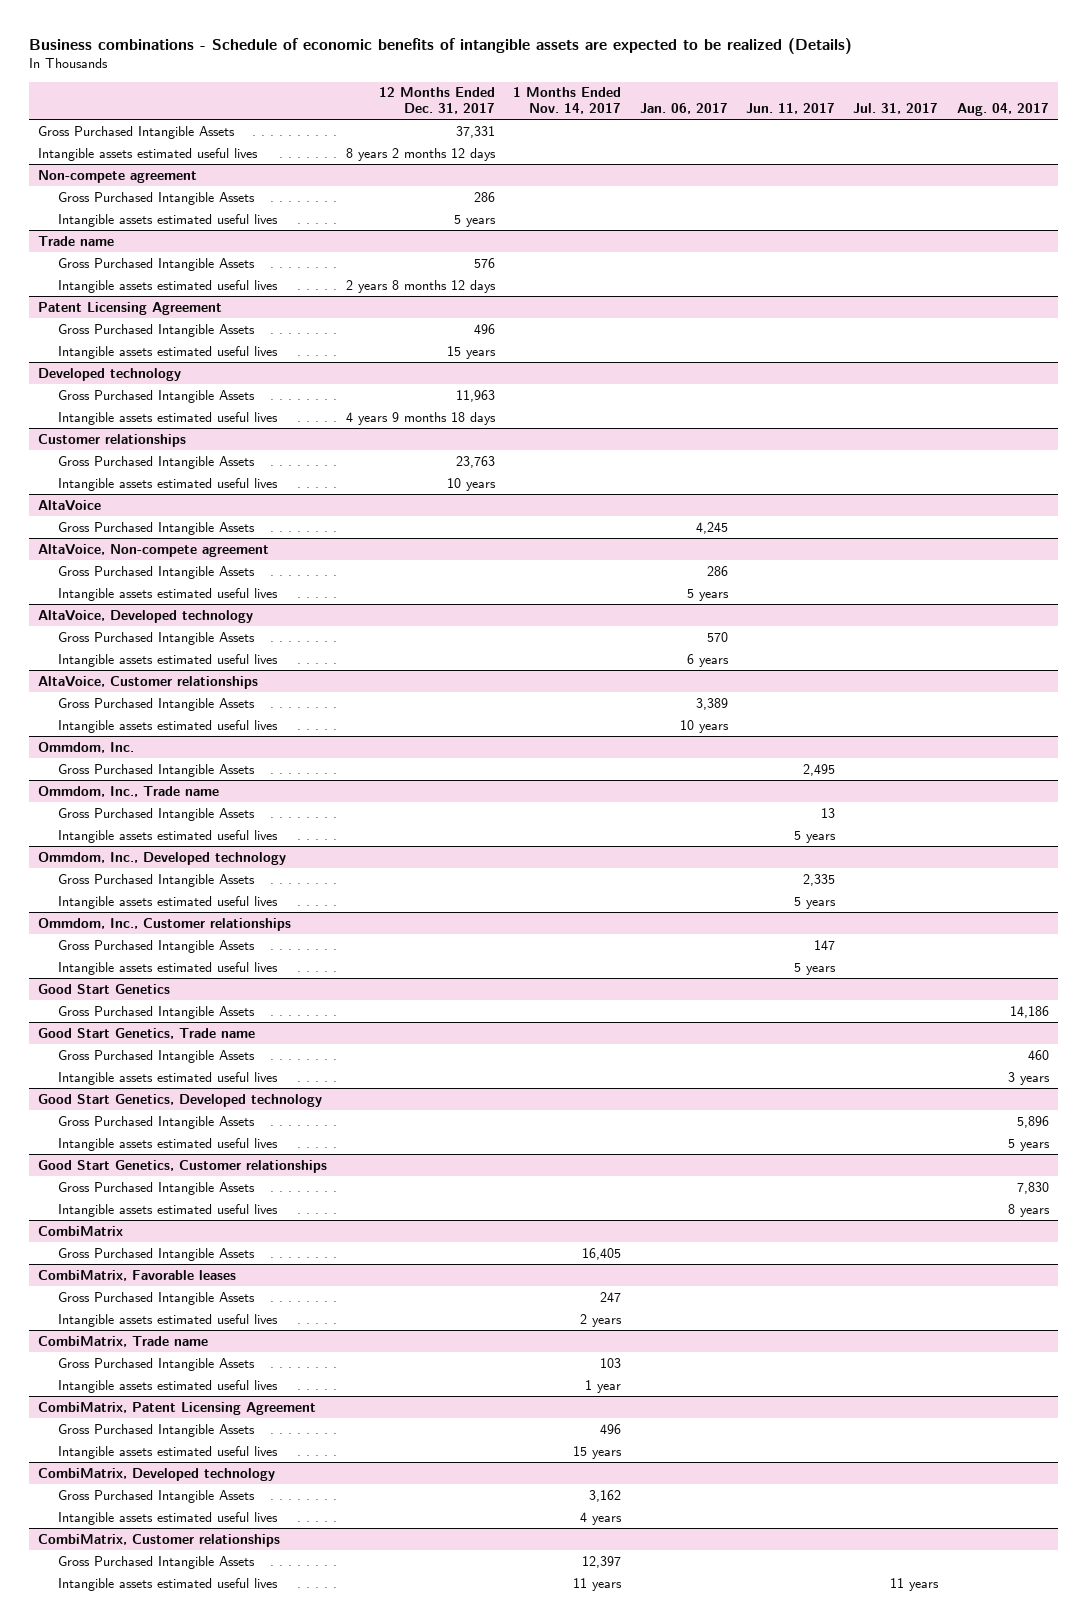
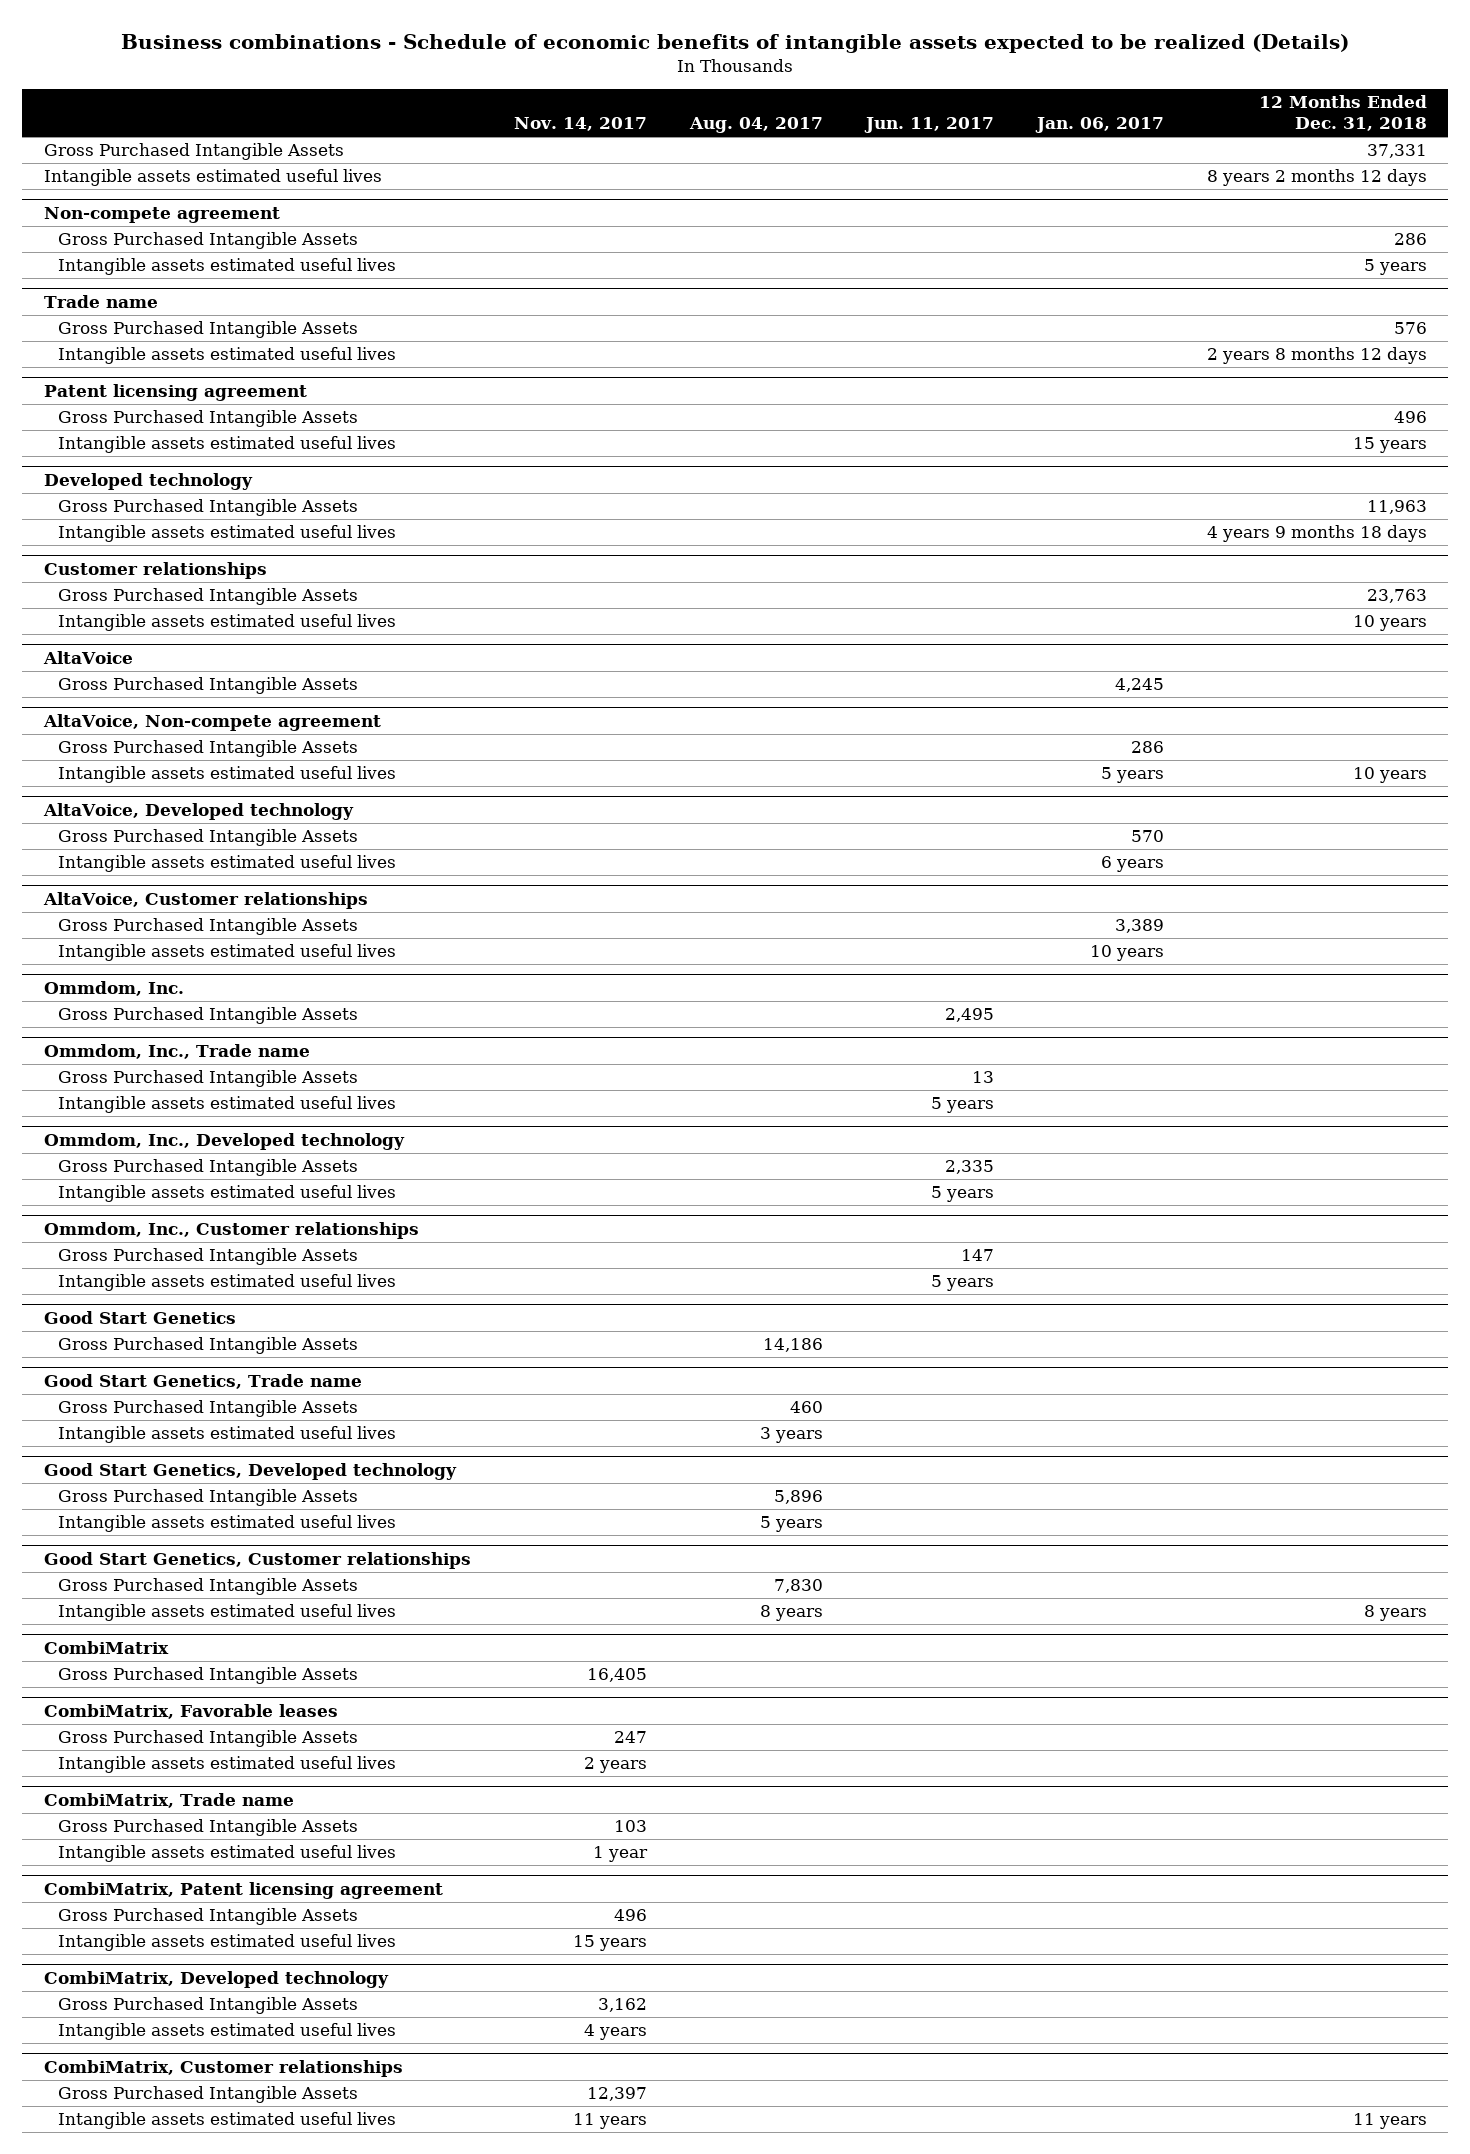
[29,38,853,55] Business combinations - Schedule of economic benefits of intangible assets are expected to be realized (Details) -> [121,33,1350,53] Business combinations - Schedule of economic benefits of intangible assets expected to be realized (Details)
[378,87,495,115] 12 Months Ended Dec. 31, 2017 -> none
[513,87,622,115] 1 Months Ended Nov. 14, 2017 -> none
[853,103,939,115] Jul. 31, 2017 -> none
none -> [513,117,647,132] Nov. 14, 2017
none -> [1258,94,1427,132] 12 Months Ended Dec. 31, 2018
[38,301,223,315] Patent Licensing Agreement -> [43,383,307,401] Patent licensing agreement
[38,1401,317,1415] CombiMatrix, Patent Licensing Agreement -> [43,1881,443,1899] CombiMatrix, Patent licensing agreement

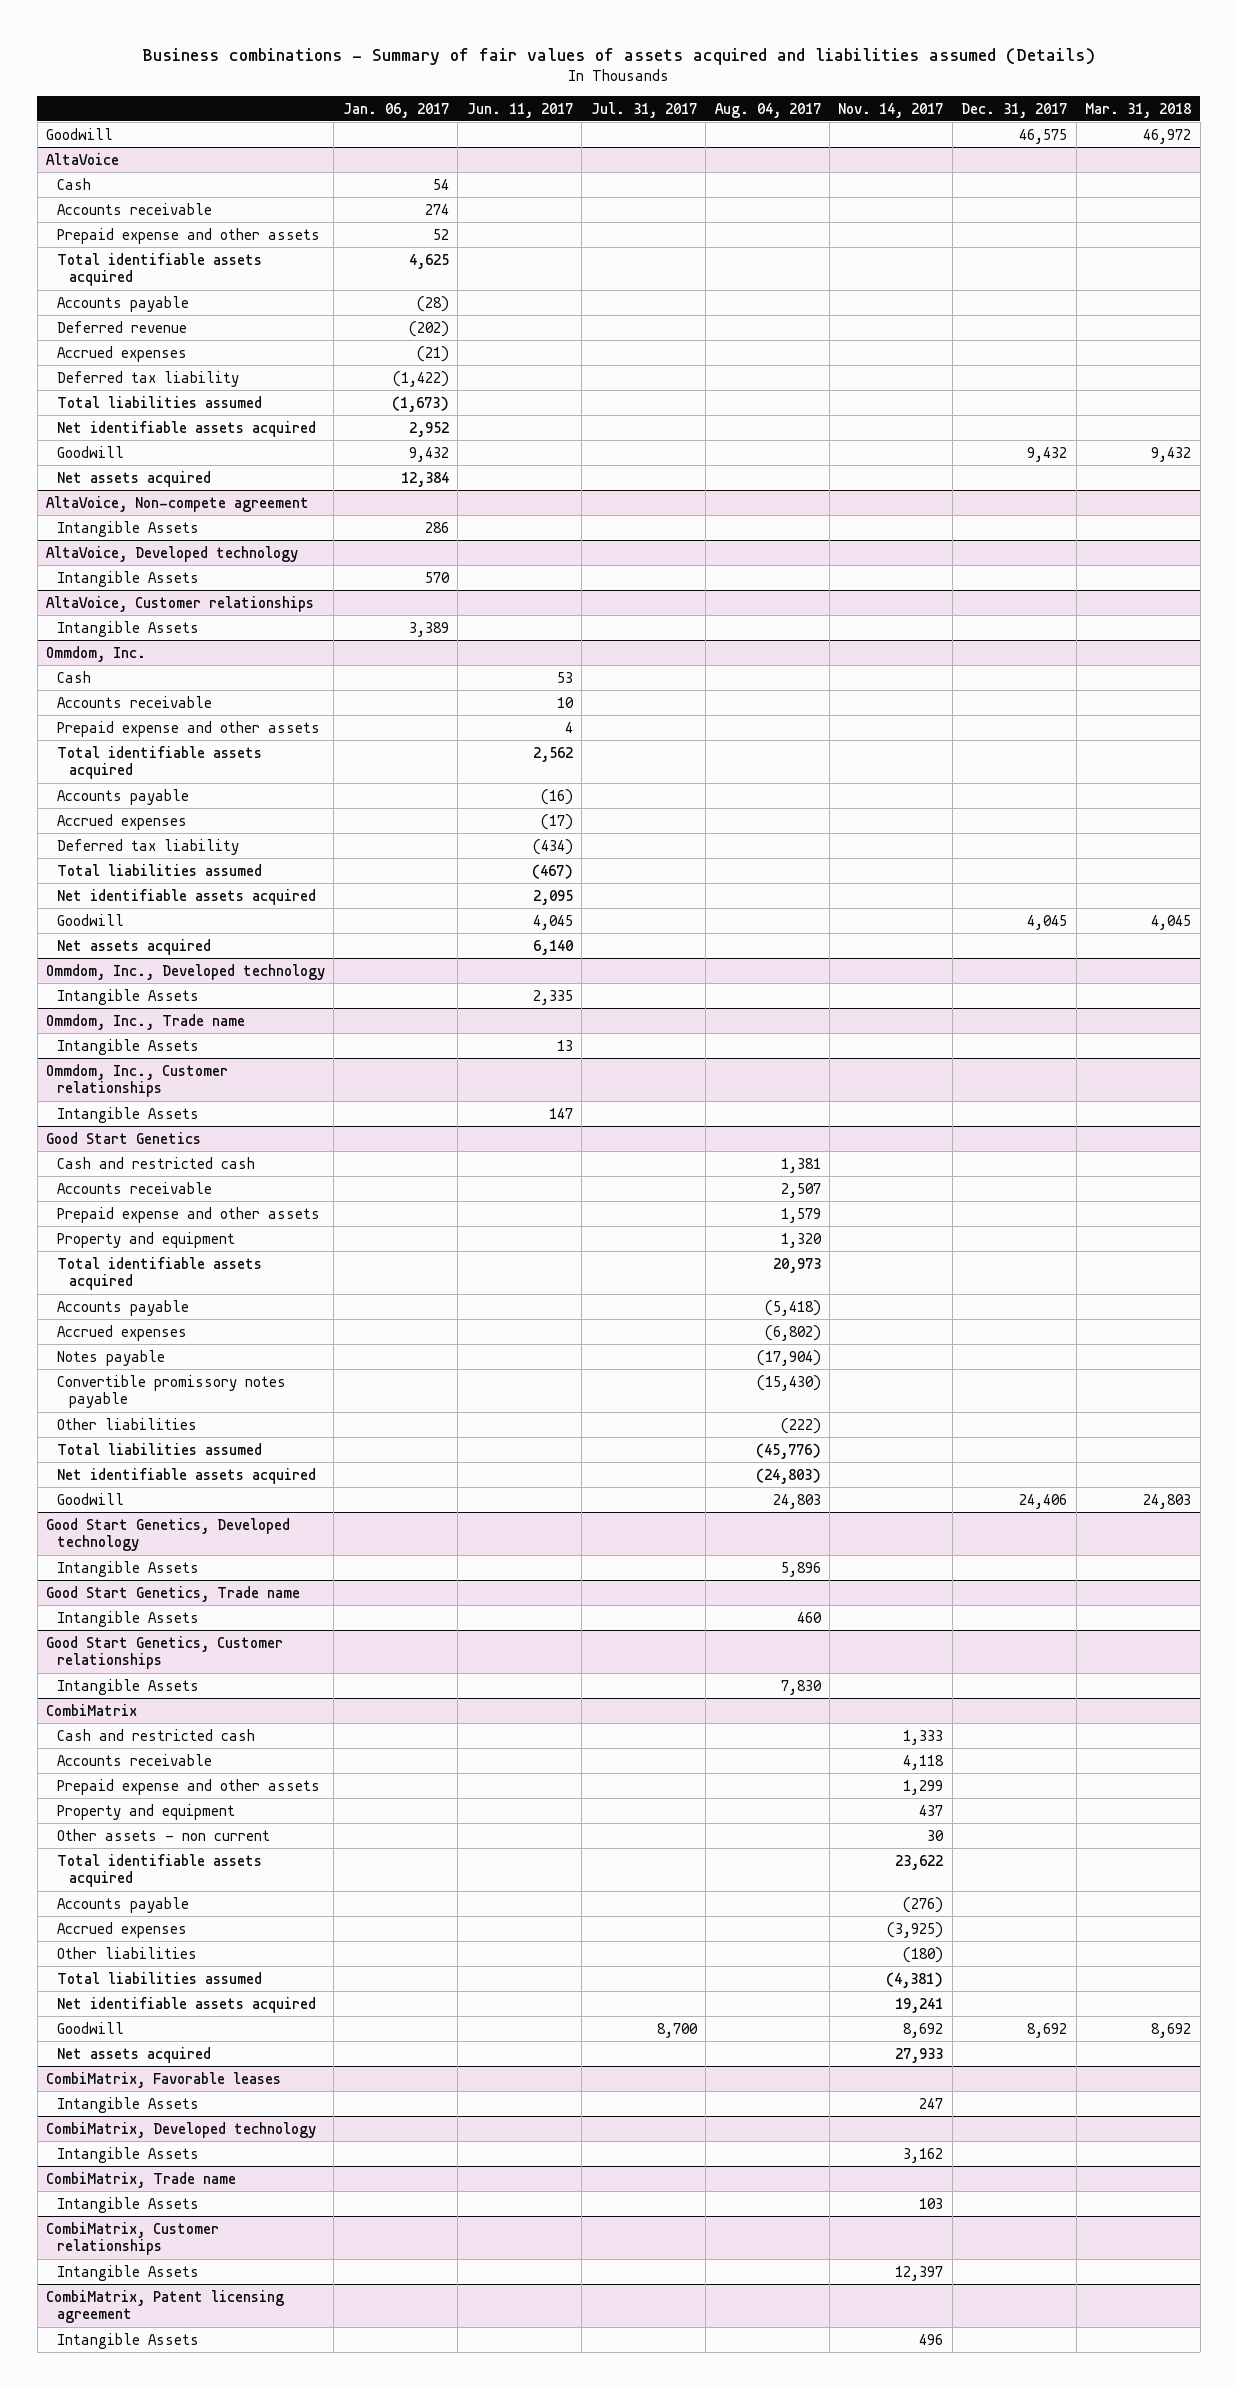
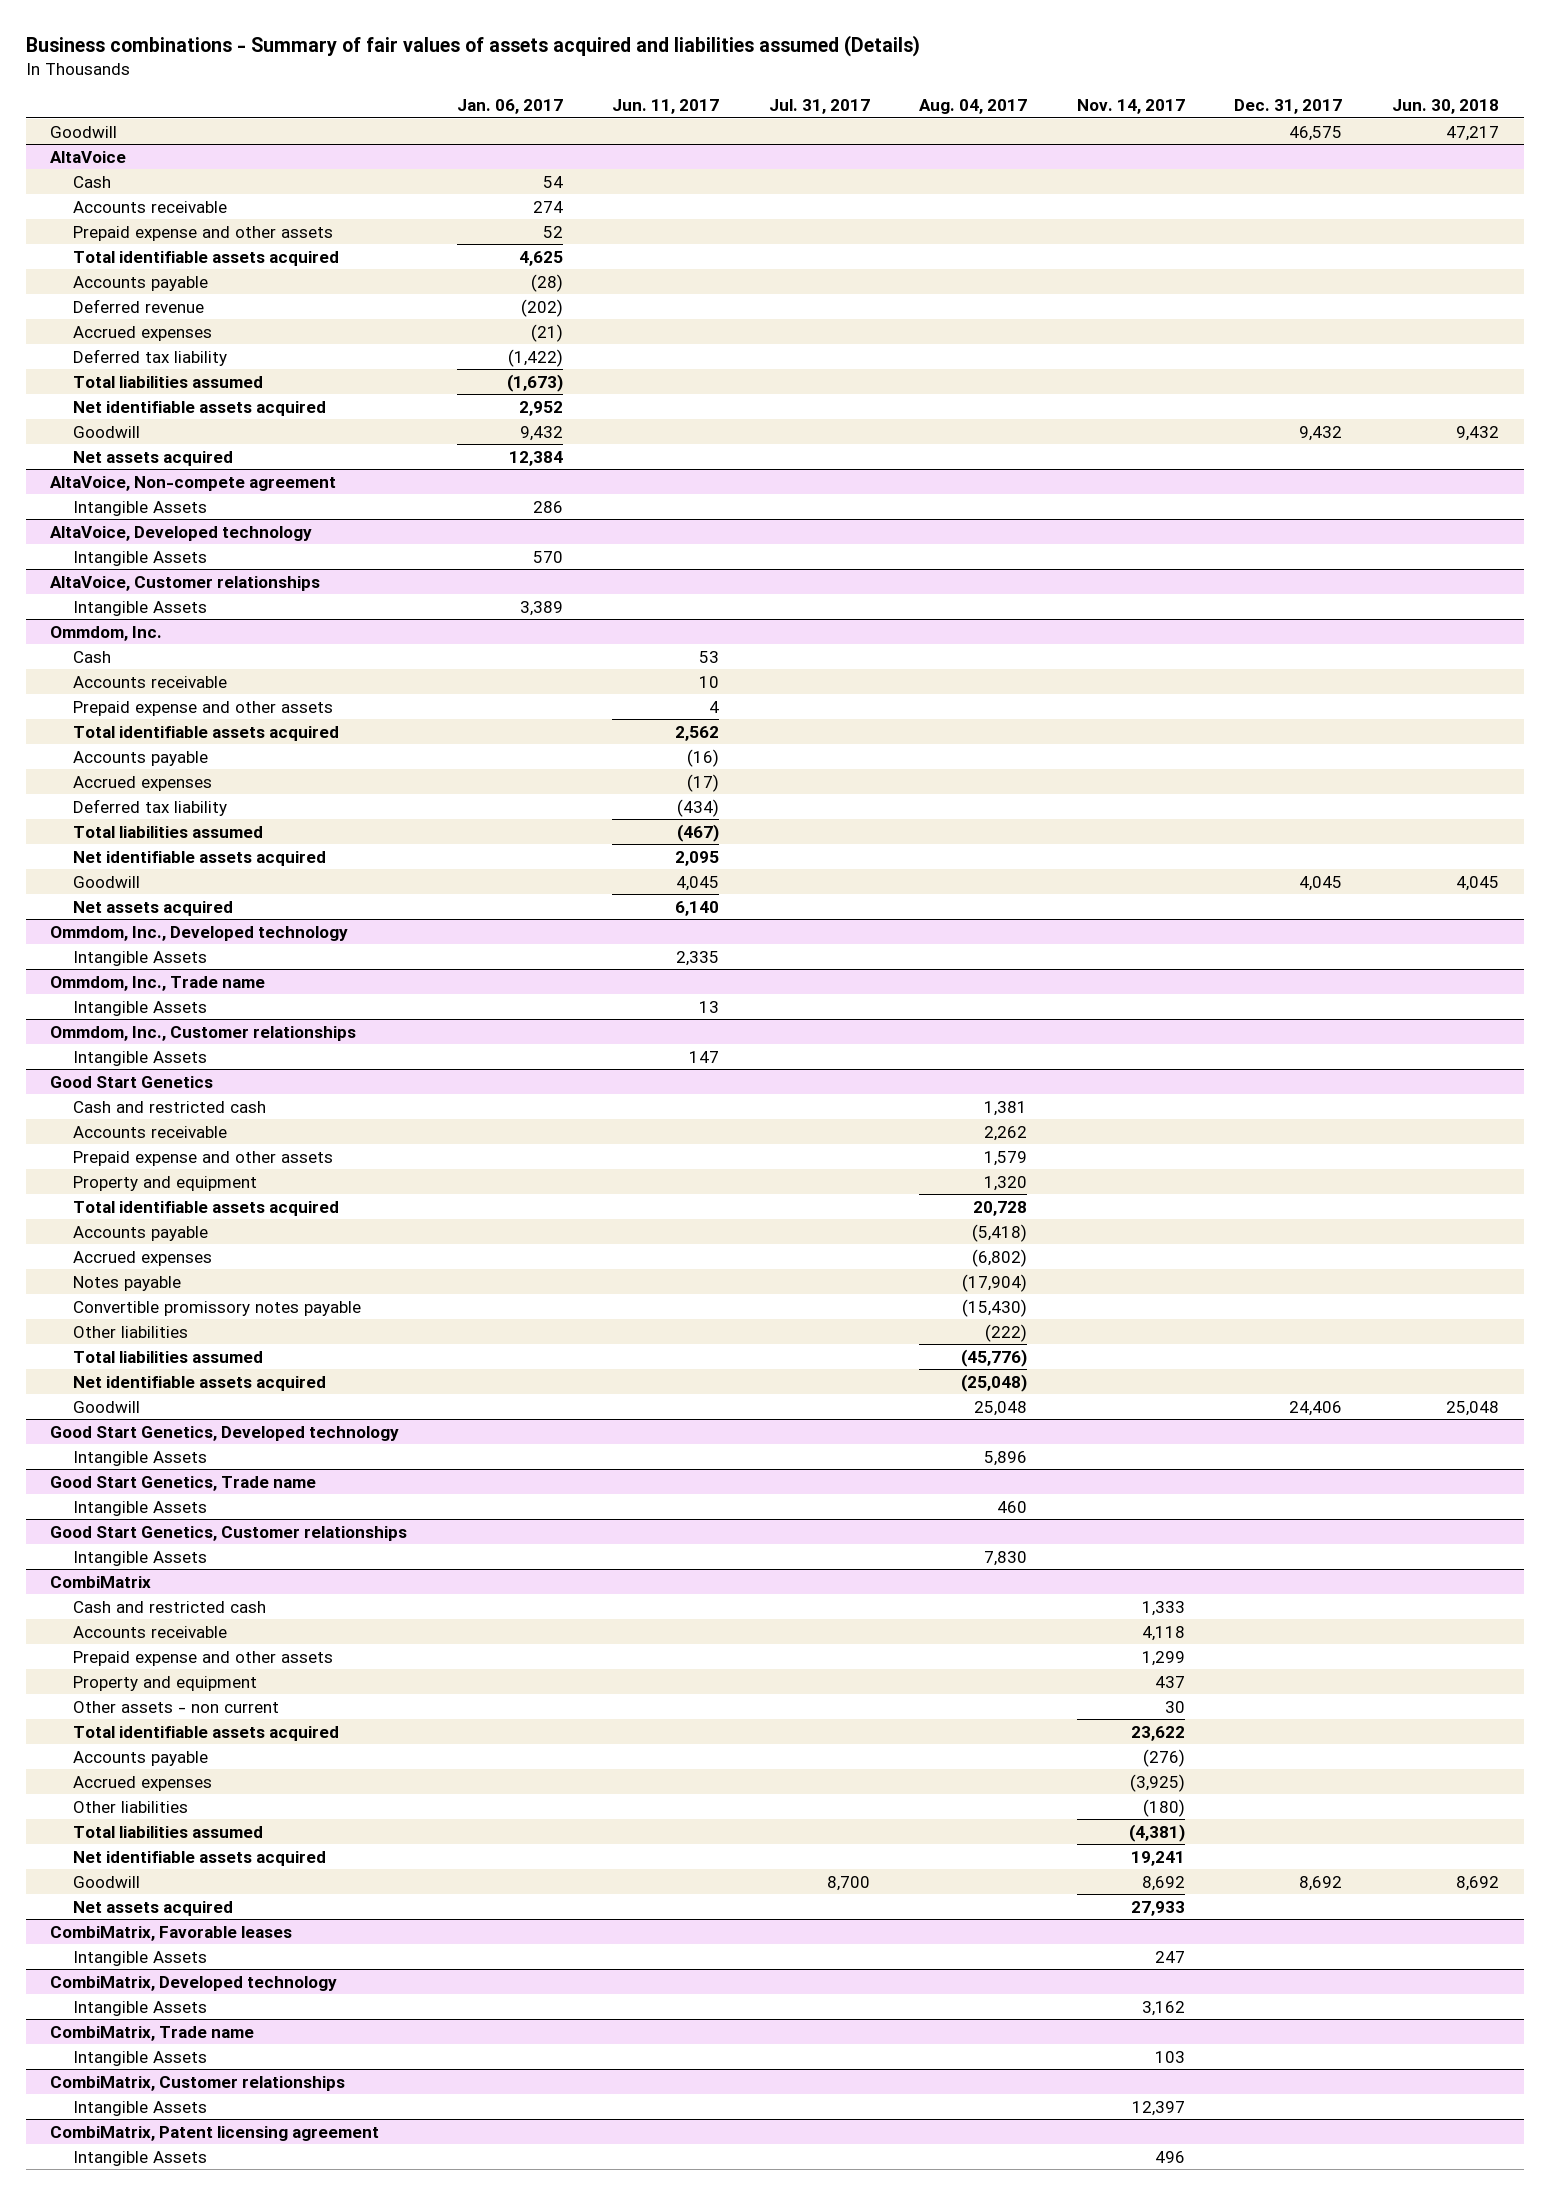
[1085,102,1192,118] Mar. 31, 2018 -> none
none -> [1391,99,1499,115] Jun. 30, 2018
[780,1182,821,1198] 2,507 -> [984,1125,1028,1141] 2,262
[772,1257,821,1273] 20,973 -> [973,1200,1028,1216] 20,728
[755,1467,821,1484] (24,803) -> [961,1373,1028,1392] (25,048)
[772,1493,821,1509] 24,803 -> [974,1400,1028,1416] 25,048

